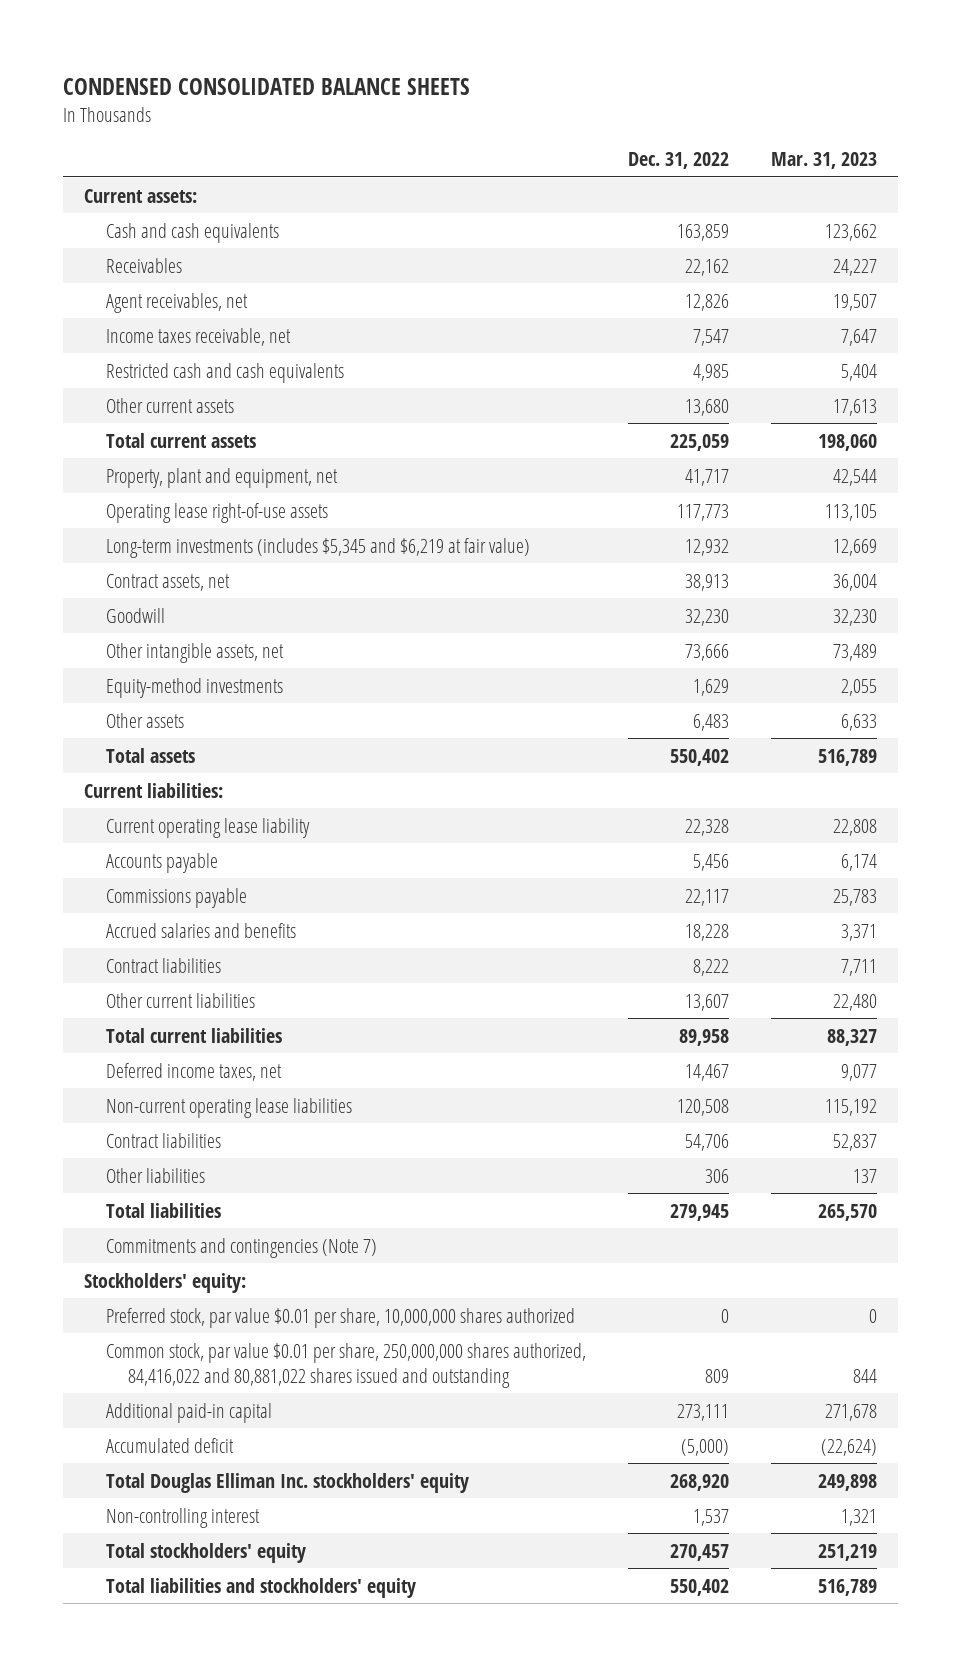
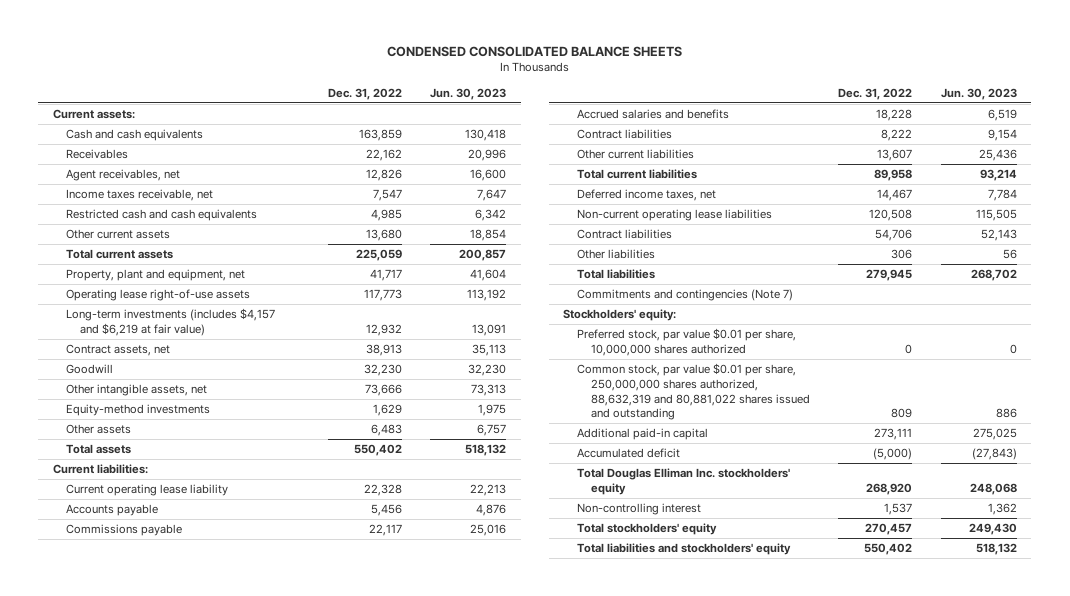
[771,152,878,170] Mar. 31, 2023 -> none
none -> [430,87,507,100] Jun. 30, 2023
[106,537,531,558] Long-term investments (includes $5,345 and $6,219 at fair value) -> [66,308,276,336] Long-term investments (includes $4,157 and $6,219 at fair value)
[106,1342,587,1389] Common stock, par value $0.01 per share, 250,000,000 shares authorized, 84,416,022 and 80,881,022 shares issued and outstanding -> [577,363,810,421] Common stock, par value $0.01 per share, 250,000,000 shares authorized, 88,632,319 and 80,881,022 shares issued and outstanding

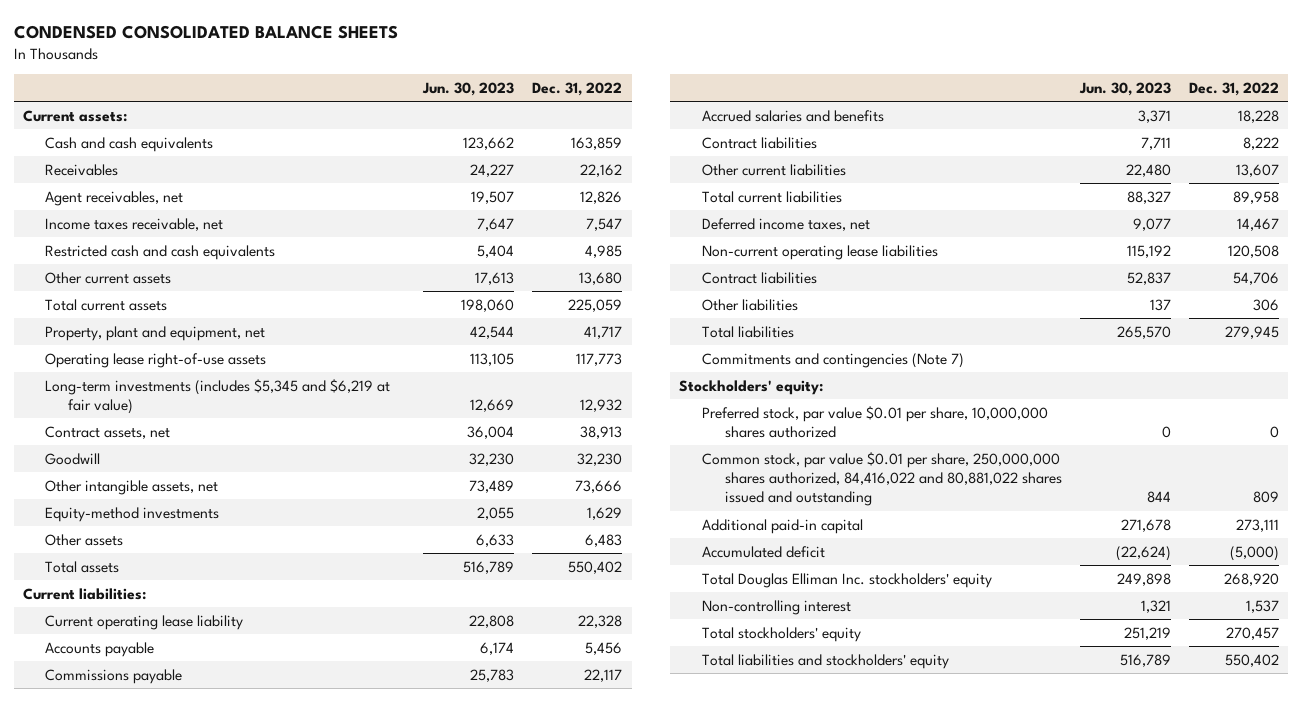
[465,129,507,142] 130,418 -> [463,136,515,150] 123,662
[468,149,507,162] 20,996 -> [470,163,515,177] 24,227
[470,169,507,182] 16,600 -> [471,190,515,204] 19,507
[475,209,507,222] 6,342 -> [477,244,515,258] 5,404
[470,229,507,242] 18,854 -> [475,271,515,285] 17,613
[459,249,507,262] 200,857 -> [461,298,515,312] 198,060
[470,269,507,282] 41,604 -> [470,325,515,339] 42,544
[467,289,507,302] 113,192 -> [470,352,515,366] 113,105
[66,308,276,336] Long-term investments (includes $4,157 and $6,219 at fair value) -> [45,378,391,414] Long-term investments (includes $5,345 and $6,219 at fair value)
[472,323,507,336] 13,091 -> [470,398,515,412] 12,669
[472,344,507,357] 35,113 -> [467,425,515,439] 36,004
[471,384,507,397] 73,313 -> [469,479,515,493] 73,489
[478,404,507,417] 1,975 -> [477,506,515,520] 2,055
[477,424,507,437] 6,757 -> [476,533,515,547] 6,633
[465,444,507,457] 518,132 -> [463,560,515,574] 516,789
[470,484,507,497] 22,213 -> [469,614,515,628] 22,808
[476,504,507,517] 4,876 -> [480,641,515,655] 6,174
[470,524,507,537] 25,016 -> [470,668,515,682] 25,783
[987,109,1017,122] 6,519 -> [1137,109,1171,123] 3,371
[987,129,1017,142] 9,154 -> [1140,136,1171,150] 7,711
[978,149,1017,162] 25,436 -> [1125,163,1171,177] 22,480
[979,169,1017,182] 93,214 -> [1126,190,1171,204] 88,327
[987,189,1017,202] 7,784 -> [1132,217,1171,231] 9,077
[975,209,1017,222] 115,505 -> [1126,244,1171,258] 115,192
[980,229,1017,242] 52,143 -> [1126,271,1171,285] 52,837
[1002,249,1017,260] 56 -> [1149,298,1171,311] 137
[970,269,1017,282] 268,702 -> [1116,325,1171,339] 265,570
[577,363,810,421] Common stock, par value $0.01 per share, 250,000,000 shares authorized, 88,632,319 and 80,881,022 shares issued and outstanding -> [701,451,1062,507] Common stock, par value $0.01 per share, 250,000,000 shares authorized, 84,416,022 and 80,881,022 shares issued and outstanding
[995,408,1017,419] 886 -> [1146,491,1171,504] 844
[972,428,1017,441] 275,025 -> [1120,518,1171,532] 271,678
[971,448,1017,461] (27,843) -> [1115,545,1171,561] (22,624)
[969,482,1017,495] 248,068 -> [1116,572,1171,586] 249,898
[987,503,1017,516] 1,362 -> [1140,599,1171,613] 1,321
[968,523,1017,536] 249,430 -> [1123,626,1171,640] 251,219
[975,543,1017,556] 518,132 -> [1119,653,1171,667] 516,789

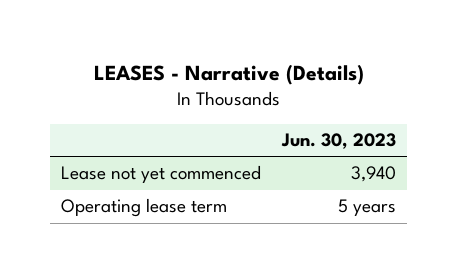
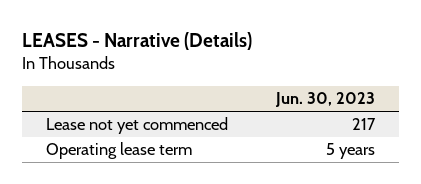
[351,166,397,183] 3,940 -> [351,118,376,131] 217

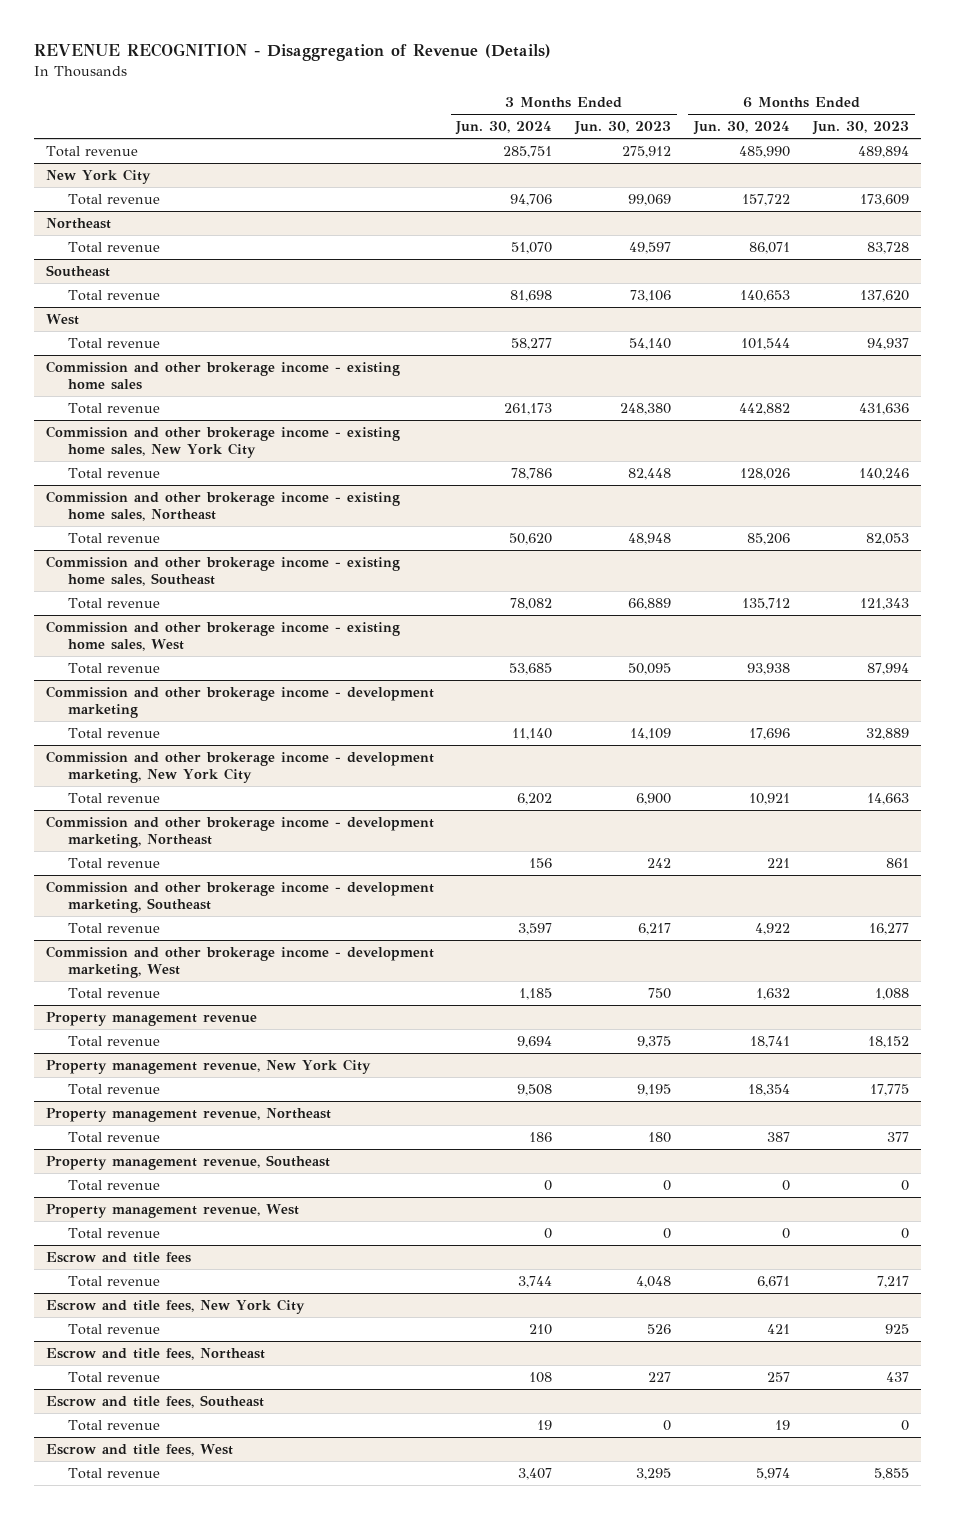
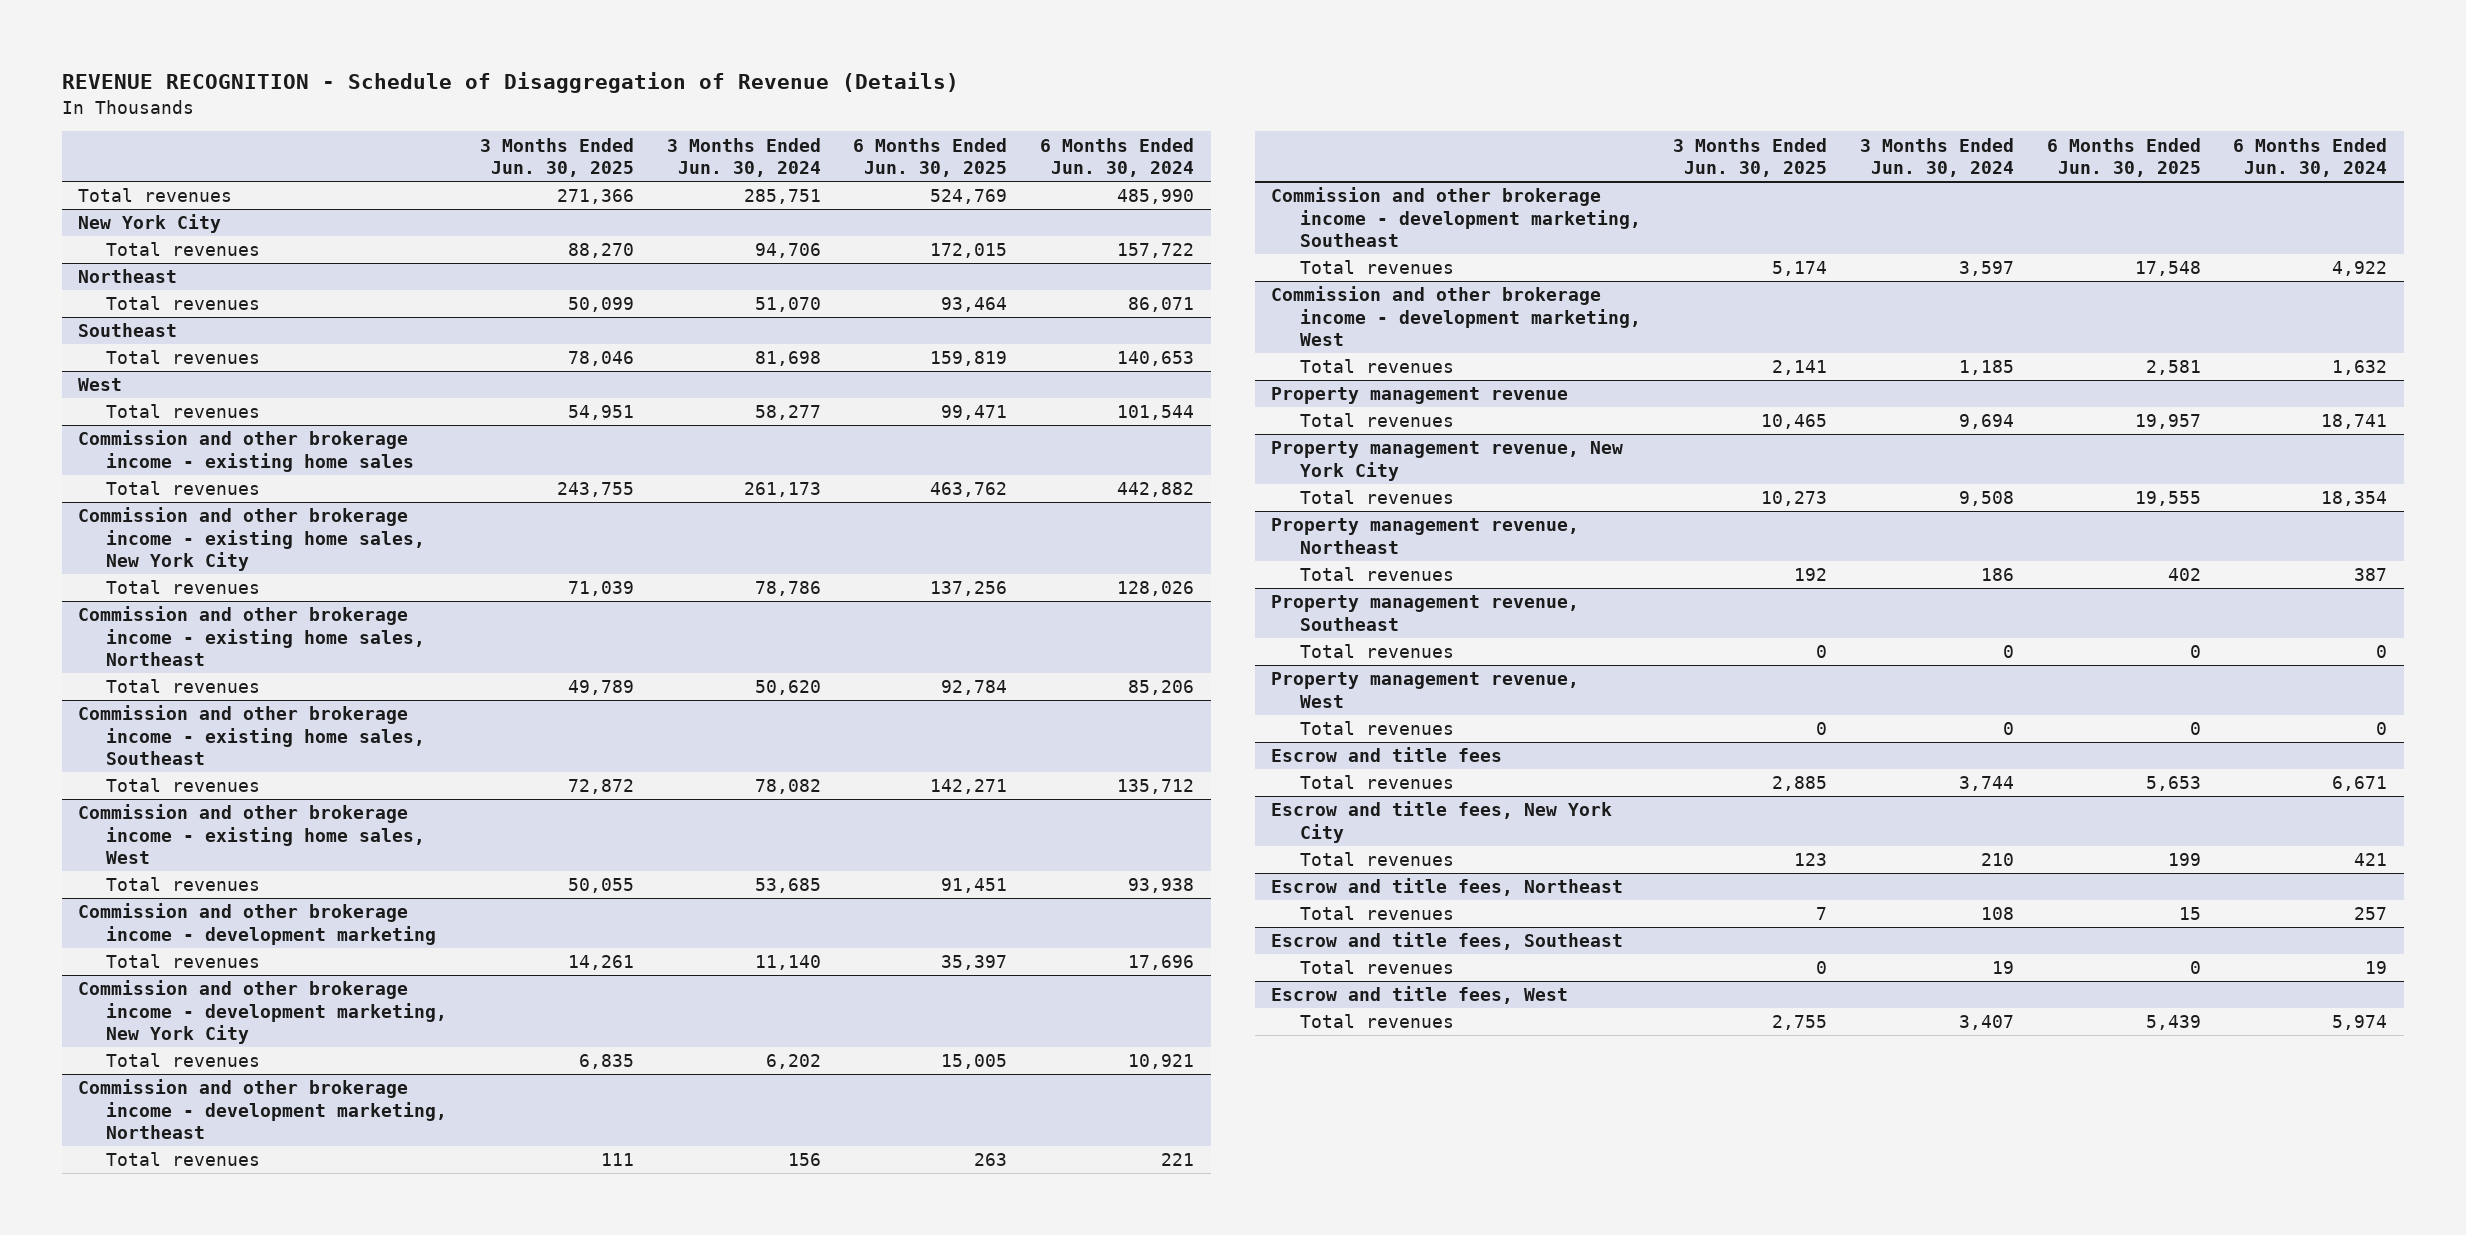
[34,43,552,62] REVENUE RECOGNITION - Disaggregation of Revenue (Details) -> [61,72,959,94] REVENUE RECOGNITION - Schedule of Disaggregation of Revenue (Details)
[574,121,672,136] Jun. 30, 2023 -> none
[812,121,910,136] Jun. 30, 2023 -> none
none -> [479,137,634,178] 3 Months Ended Jun. 30, 2025
none -> [853,137,1008,178] 6 Months Ended Jun. 30, 2025
[45,145,138,157] Total revenue -> [78,188,233,203] Total revenues
[67,193,160,205] Total revenue -> [106,242,261,257] Total revenues
[67,241,160,253] Total revenue -> [106,296,261,311] Total revenues
[67,289,160,301] Total revenue -> [106,350,261,365] Total revenues
[67,337,160,349] Total revenue -> [106,404,261,419] Total revenues
[67,402,160,414] Total revenue -> [106,481,261,496] Total revenues
[67,467,160,479] Total revenue -> [106,580,261,595] Total revenues
[67,532,160,544] Total revenue -> [106,679,261,694] Total revenues
[67,597,160,609] Total revenue -> [106,778,261,793] Total revenues
[67,662,160,674] Total revenue -> [106,877,261,892] Total revenues
[67,727,160,739] Total revenue -> [106,954,261,969] Total revenues
[67,792,160,804] Total revenue -> [106,1053,261,1068] Total revenues
[67,857,160,869] Total revenue -> [106,1152,261,1167] Total revenues
[67,922,160,934] Total revenue -> [1299,260,1454,275] Total revenues
[67,987,160,999] Total revenue -> [1299,359,1454,374] Total revenues
[67,1035,160,1047] Total revenue -> [1299,413,1454,428] Total revenues
[67,1083,160,1095] Total revenue -> [1299,490,1454,505] Total revenues
[67,1131,160,1143] Total revenue -> [1299,567,1454,582] Total revenues
[67,1179,160,1191] Total revenue -> [1299,644,1454,659] Total revenues
[67,1227,160,1239] Total revenue -> [1299,721,1454,736] Total revenues
[67,1275,160,1287] Total revenue -> [1299,775,1454,790] Total revenues
[67,1323,160,1335] Total revenue -> [1299,852,1454,867] Total revenues
[67,1371,160,1383] Total revenue -> [1299,906,1454,921] Total revenues
[67,1419,160,1431] Total revenue -> [1299,960,1454,975] Total revenues
[67,1467,160,1479] Total revenue -> [1299,1014,1454,1029] Total revenues

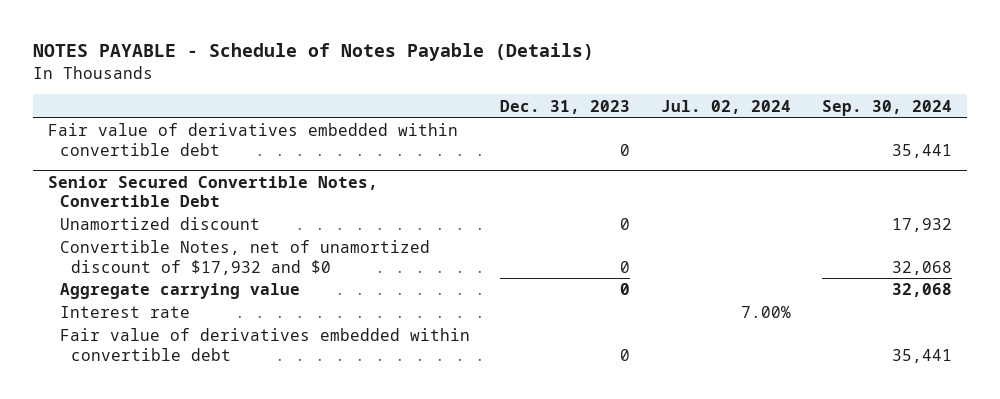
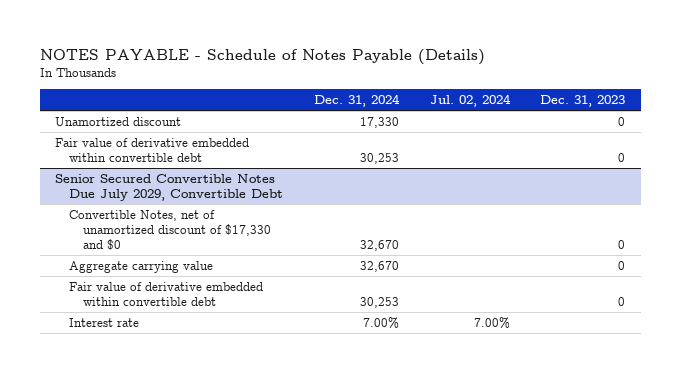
[821,99,952,116] Sep. 30, 2024 -> none
none -> [314,94,401,108] Dec. 31, 2024
[48,123,459,156] Fair value of derivatives embedded within convertible debt -> none
[48,175,379,208] Senior Secured Convertible Notes, Convertible Debt -> none
none -> [55,137,250,162] Fair value of derivative embedded within convertible debt
none -> [55,173,284,201] Senior Secured Convertible Notes Due July 2029, Convertible Debt
[59,240,430,275] Convertible Notes, net of unamortized discount of $17,932 and $0 -> [69,209,272,251] Convertible Notes, net of unamortized discount of $17,330 and $0
none -> [69,281,264,306] Fair value of derivative embedded within convertible debt
[59,328,470,361] Fair value of derivatives embedded within convertible debt -> none

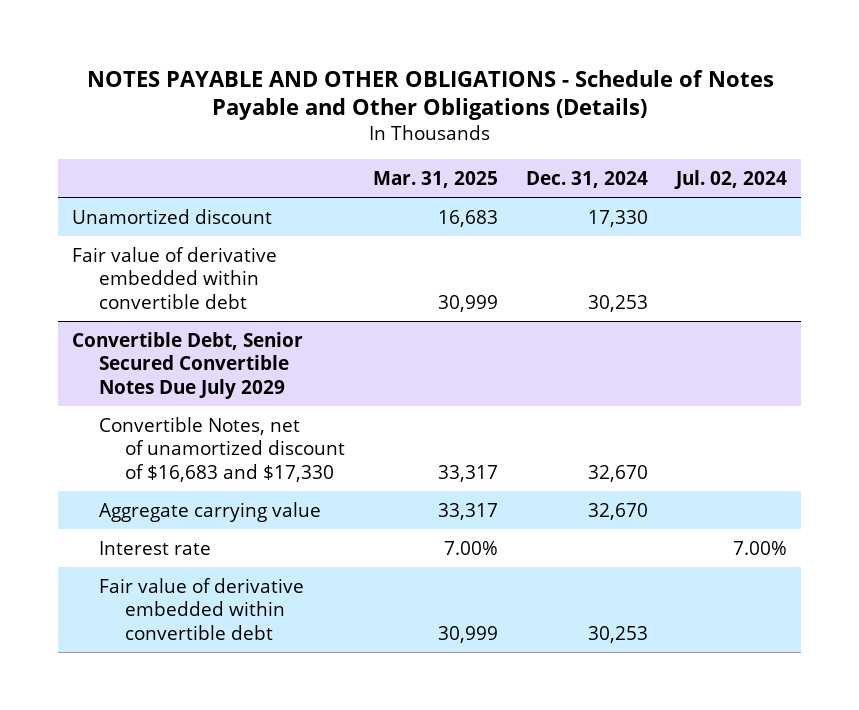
[40,48,486,65] NOTES PAYABLE - Schedule of Notes Payable (Details) -> [86,69,774,121] NOTES PAYABLE AND OTHER OBLIGATIONS - Schedule of Notes Payable and Other Obligations (Details)
[540,95,626,108] Dec. 31, 2023 -> none
none -> [373,170,499,188] Mar. 31, 2025
[55,173,284,201] Senior Secured Convertible Notes Due July 2029, Convertible Debt -> [71,331,303,399] Convertible Debt, Senior Secured Convertible Notes Due July 2029
[69,209,272,251] Convertible Notes, net of unamortized discount of $17,330 and $0 -> [98,416,346,482] Convertible Notes, net of unamortized discount of $16,683 and $17,330
none -> [98,540,211,555] Interest rate
[69,317,140,327] Interest rate -> none

